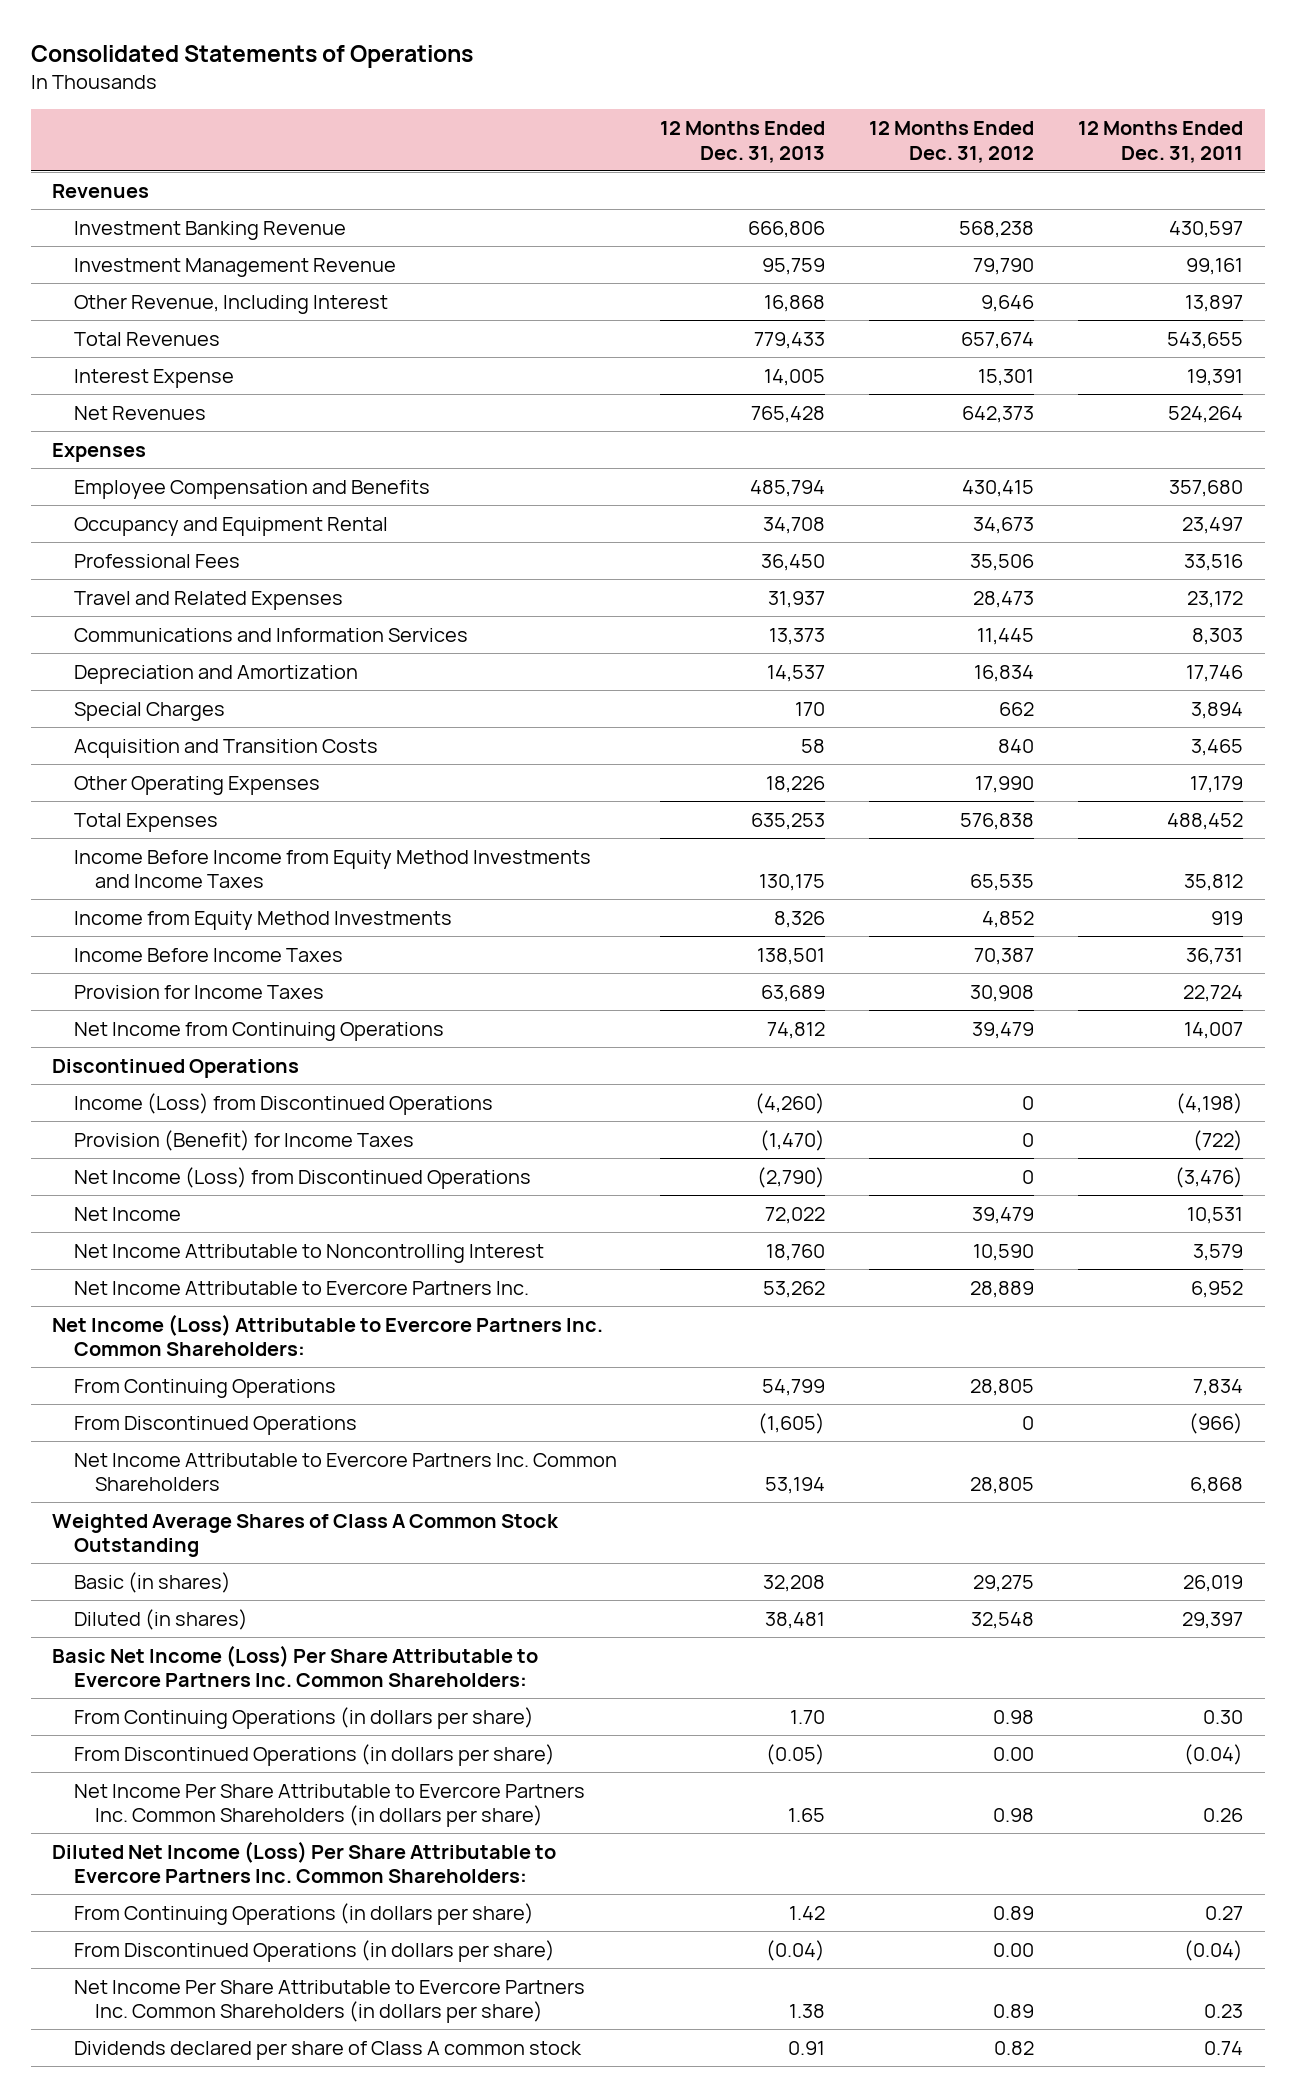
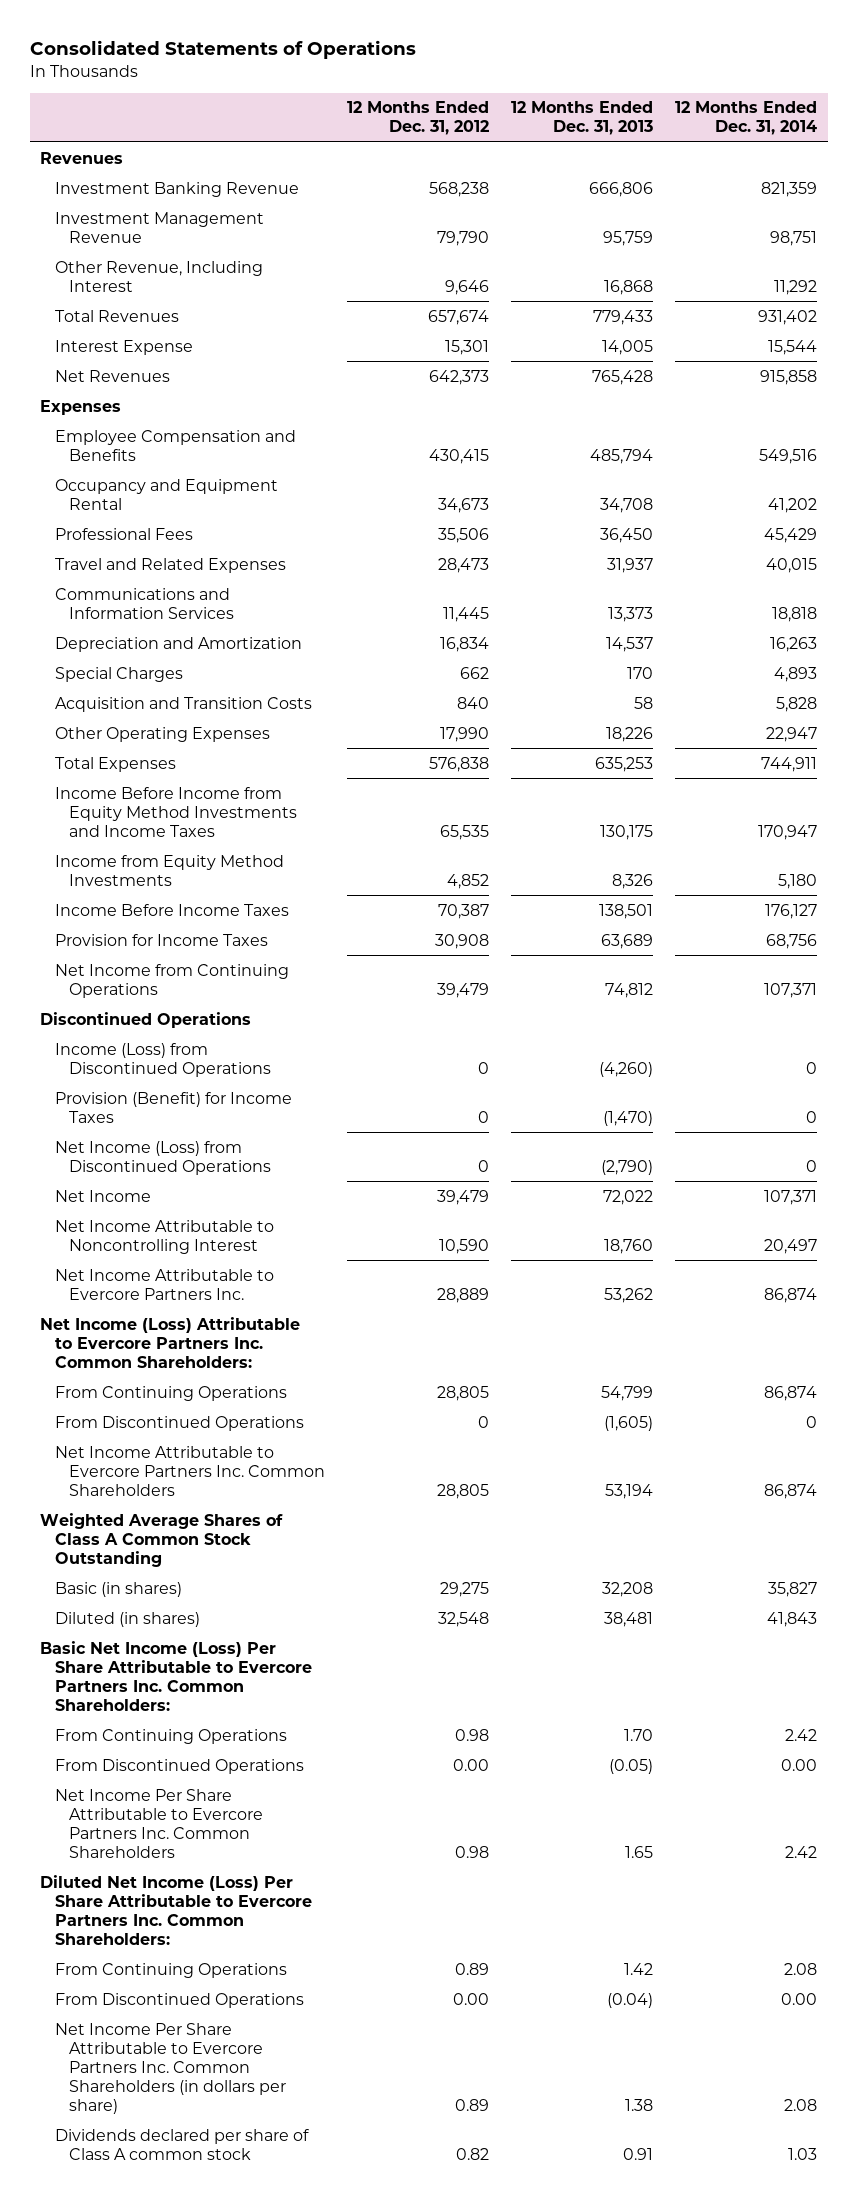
[1077,121,1243,163] 12 Months Ended Dec. 31, 2011 -> none
none -> [675,101,818,136] 12 Months Ended Dec. 31, 2014
[73,1706,534,1729] From Continuing Operations (in dollars per share) -> [54,1728,287,1744] From Continuing Operations
[73,1743,555,1766] From Discontinued Operations (in dollars per share) -> [54,1758,304,1774] From Discontinued Operations
[73,1783,585,1828] Net Income Per Share Attributable to Evercore Partners Inc. Common Shareholders (in dollars per share) -> [54,1788,264,1858] Net Income Per Share Attributable to Evercore Partners Inc. Common Shareholders
[73,1902,534,1925] From Continuing Operations (in dollars per share) -> [54,1962,287,1978] From Continuing Operations
[73,1939,555,1962] From Discontinued Operations (in dollars per share) -> [54,1992,304,2008] From Discontinued Operations

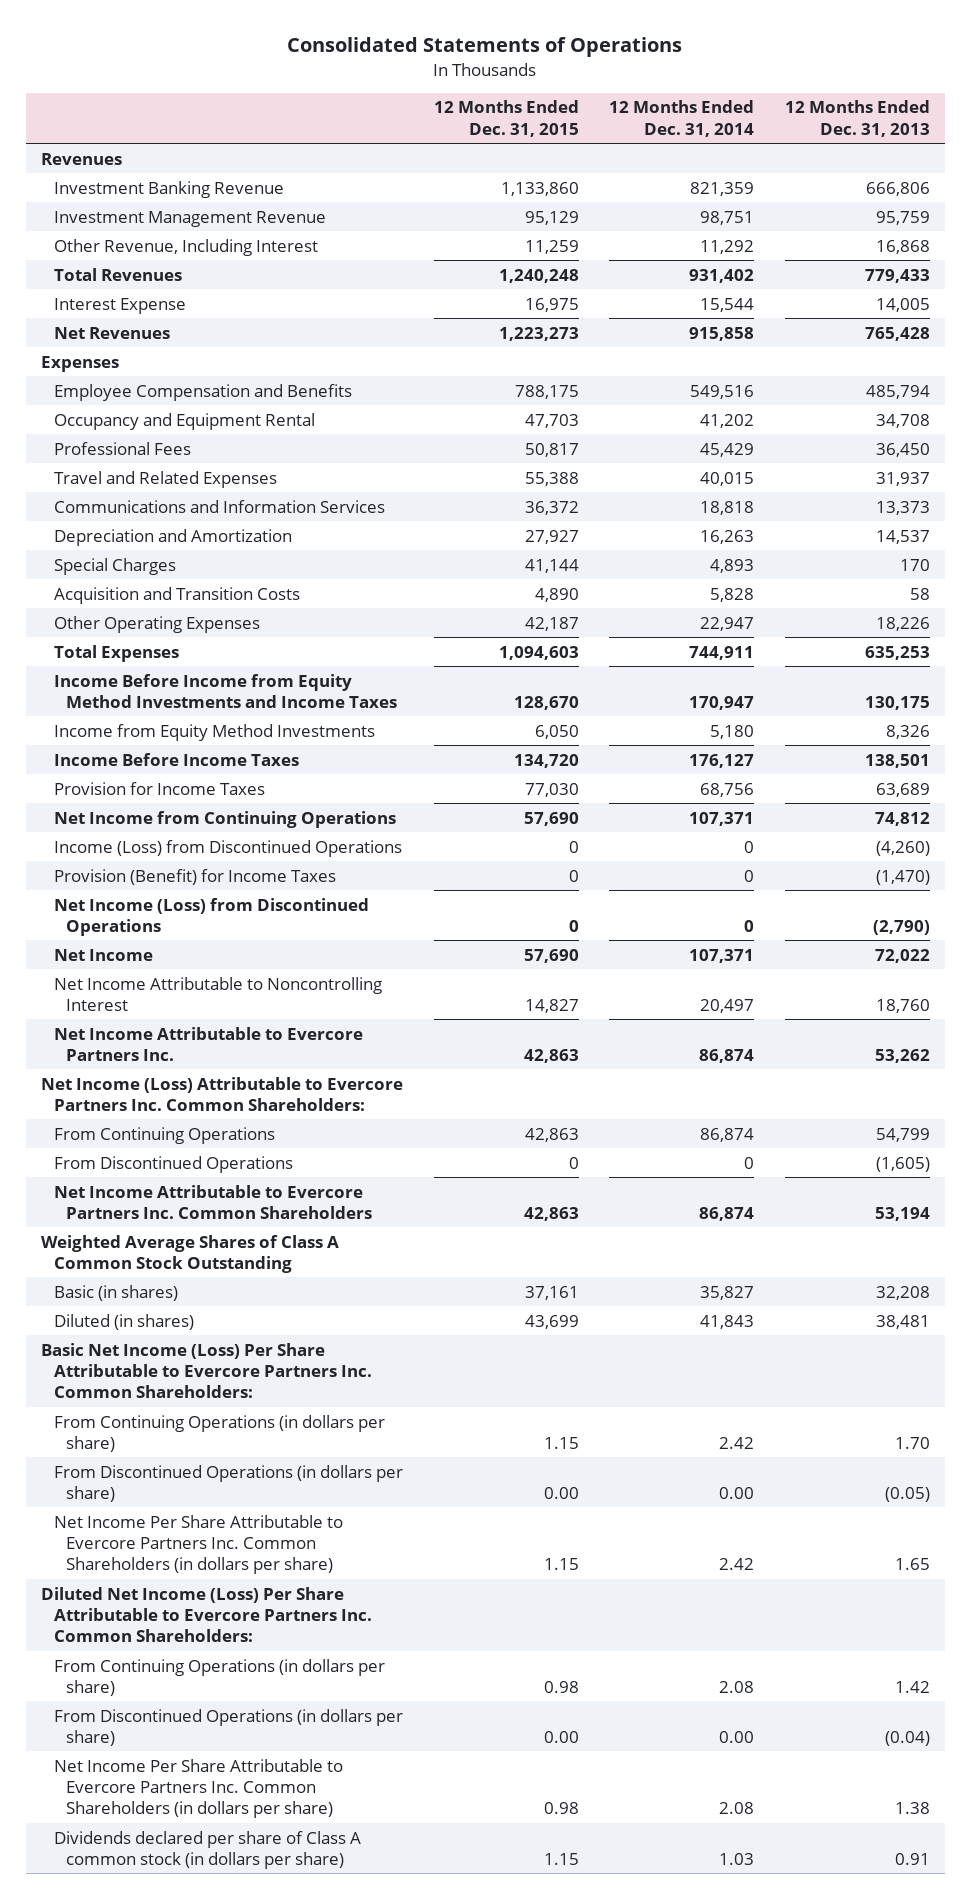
[347,101,490,136] 12 Months Ended Dec. 31, 2012 -> none
none -> [433,100,579,137] 12 Months Ended Dec. 31, 2015
[40,1011,252,1028] Discontinued Operations -> none
[54,1728,287,1744] From Continuing Operations -> [53,1414,385,1452] From Continuing Operations (in dollars per share)
[54,1758,304,1774] From Discontinued Operations -> [53,1464,403,1502] From Discontinued Operations (in dollars per share)
[54,1788,264,1858] Net Income Per Share Attributable to Evercore Partners Inc. Common Shareholders -> [53,1514,343,1575] Net Income Per Share Attributable to Evercore Partners Inc. Common Shareholders (in dollars per share)
[54,1962,287,1978] From Continuing Operations -> [53,1658,385,1696] From Continuing Operations (in dollars per share)
[54,1992,304,2008] From Discontinued Operations -> [53,1708,403,1746] From Discontinued Operations (in dollars per share)
[54,2128,309,2160] Dividends declared per share of Class A common stock -> [53,1830,361,1869] Dividends declared per share of Class A common stock (in dollars per share)

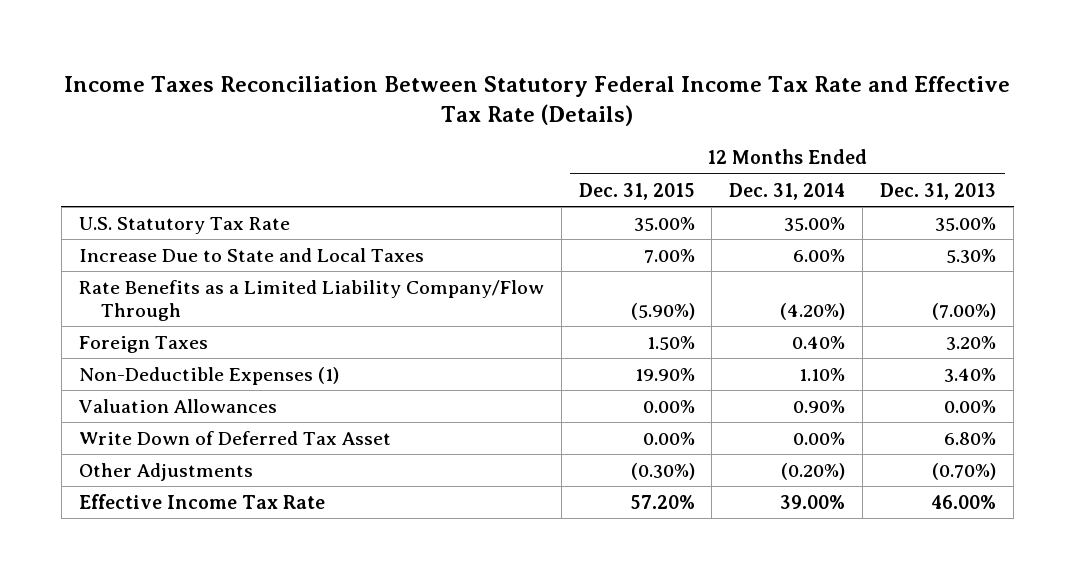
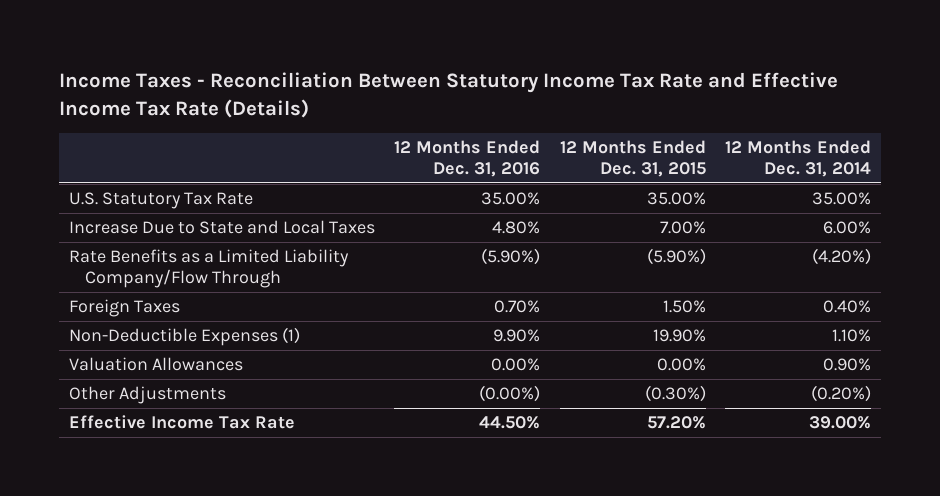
[64,75,1011,126] Income Taxes Reconciliation Between Statutory Federal Income Tax Rate and Effective Tax Rate (Details) -> [59,72,839,119] Income Taxes - Reconciliation Between Statutory Income Tax Rate and Effective Income Tax Rate (Details)
[880,182,997,200] Dec. 31, 2013 -> none
none -> [394,140,541,178] 12 Months Ended Dec. 31, 2016
[78,430,391,445] Write Down of Deferred Tax Asset -> none

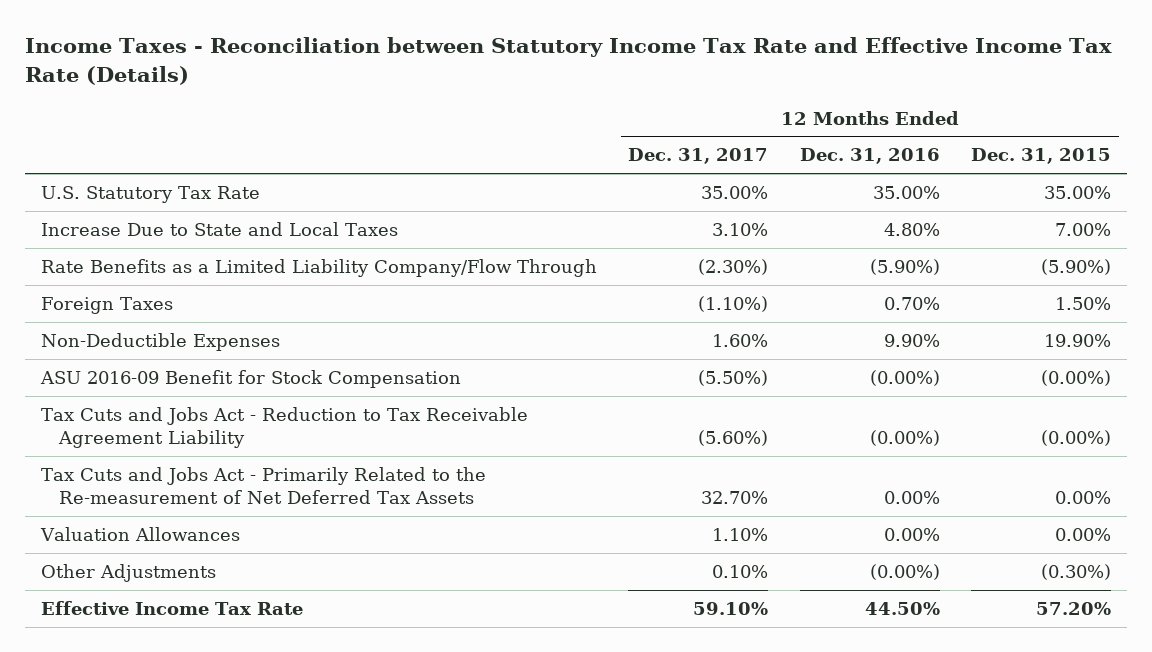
[59,72,839,119] Income Taxes - Reconciliation Between Statutory Income Tax Rate and Effective Income Tax Rate (Details) -> [25,37,1113,85] Income Taxes - Reconciliation between Statutory Income Tax Rate and Effective Income Tax Rate (Details)
[724,140,871,178] 12 Months Ended Dec. 31, 2014 -> none
none -> [628,148,769,165] Dec. 31, 2017
[69,327,301,347] Non-Deductible Expenses (1) -> [40,332,280,351] Non-Deductible Expenses
none -> [39,369,461,388] ASU 2016-09 Benefit for Stock Compensation
none -> [40,406,528,449] Tax Cuts and Jobs Act - Reduction to Tax Receivable Agreement Liability
none -> [40,466,486,505] Tax Cuts and Jobs Act - Primarily Related to the Re-measurement of Net Deferred Tax Assets

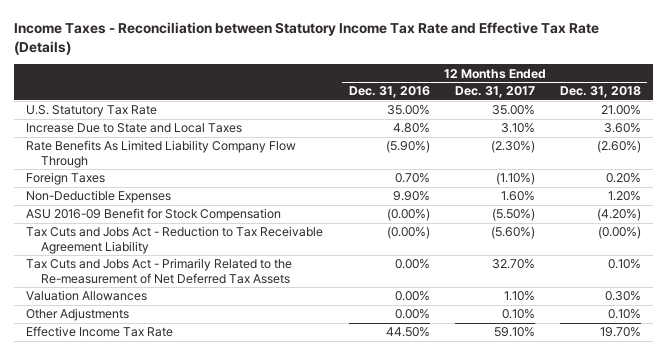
[25,37,1113,85] Income Taxes - Reconciliation between Statutory Income Tax Rate and Effective Income Tax Rate (Details) -> [13,21,599,55] Income Taxes - Reconciliation between Statutory Income Tax Rate and Effective Tax Rate (Details)
[971,148,1112,165] Dec. 31, 2015 -> none
none -> [559,86,641,99] Dec. 31, 2018
[40,258,597,277] Rate Benefits as a Limited Liability Company/Flow Through -> [26,140,297,168] Rate Benefits As Limited Liability Company Flow Through
[869,563,940,580] (0.00%) -> [394,309,430,320] 0.00%

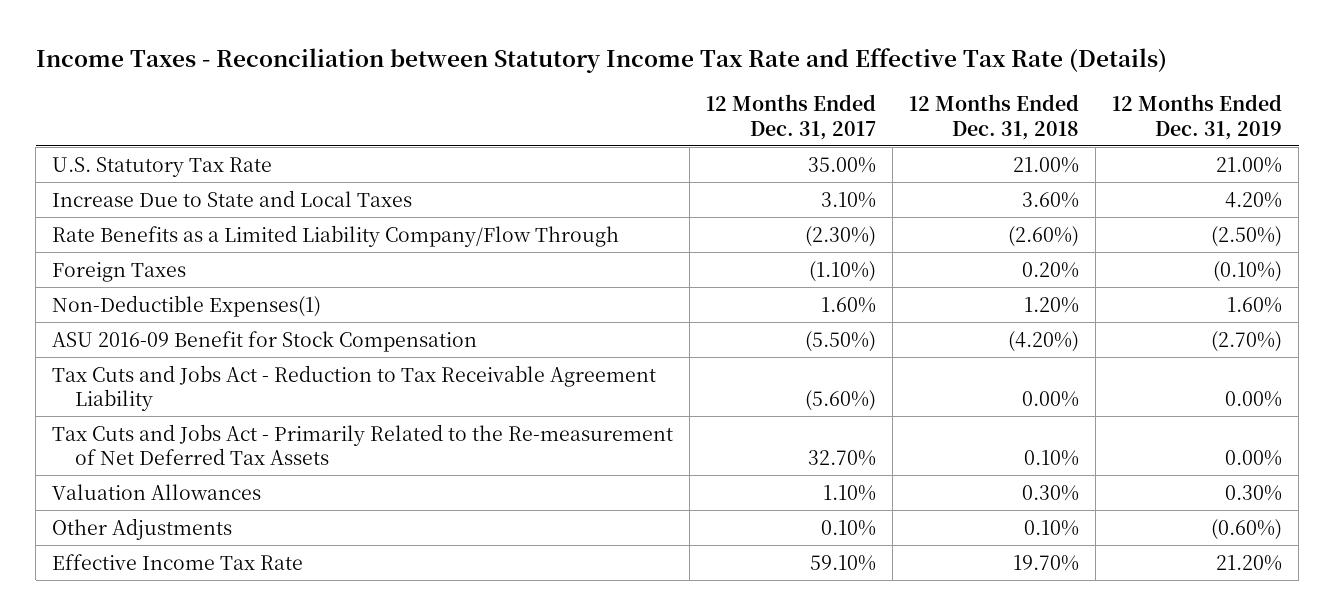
[348,86,430,99] Dec. 31, 2016 -> none
none -> [1112,93,1283,140] 12 Months Ended Dec. 31, 2019
[26,140,297,168] Rate Benefits As Limited Liability Company Flow Through -> [52,224,620,247] Rate Benefits as a Limited Liability Company/Flow Through
[26,190,172,204] Non-Deductible Expenses -> [52,294,322,317] Non-Deductible Expenses(1)
[597,226,641,240] (0.00%) -> [1022,391,1080,408] 0.00%

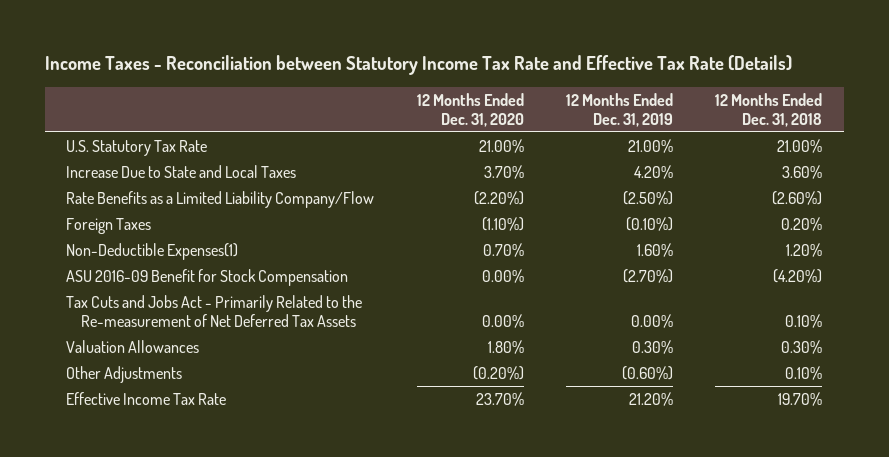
[706,93,877,140] 12 Months Ended Dec. 31, 2017 -> none
none -> [416,92,524,127] 12 Months Ended Dec. 31, 2020
[52,224,620,247] Rate Benefits as a Limited Liability Company/Flow Through -> [66,191,375,209] Rate Benefits as a Limited Liability Company/Flow
[52,364,657,412] Tax Cuts and Jobs Act - Reduction to Tax Receivable Agreement Liability -> none

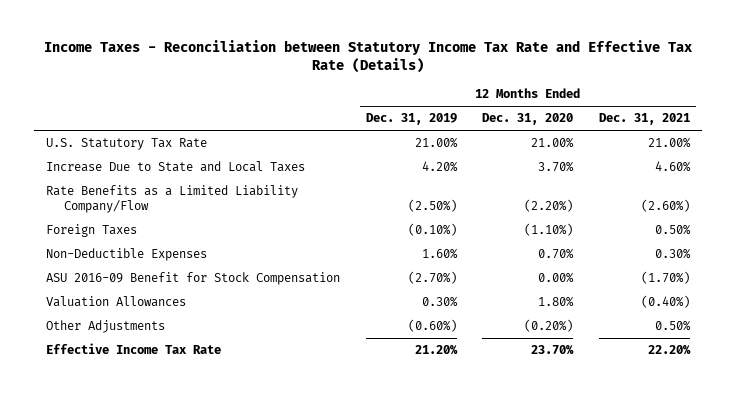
[715,92,823,127] 12 Months Ended Dec. 31, 2018 -> none
none -> [598,113,690,126] Dec. 31, 2021
[66,243,239,261] Non-Deductible Expenses(1) -> [46,248,208,262] Non-Deductible Expenses
[66,295,363,327] Tax Cuts and Jobs Act - Primarily Related to the Re-measurement of Net Deferred Tax Assets -> none

